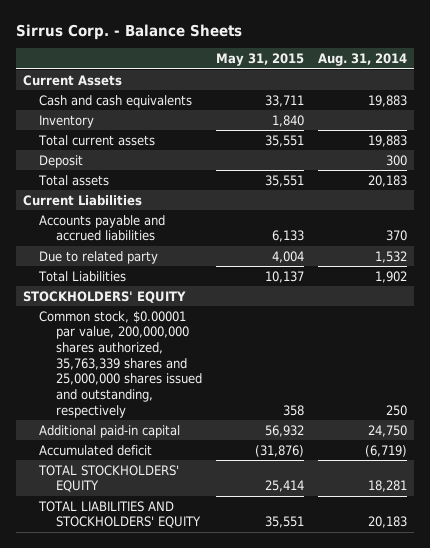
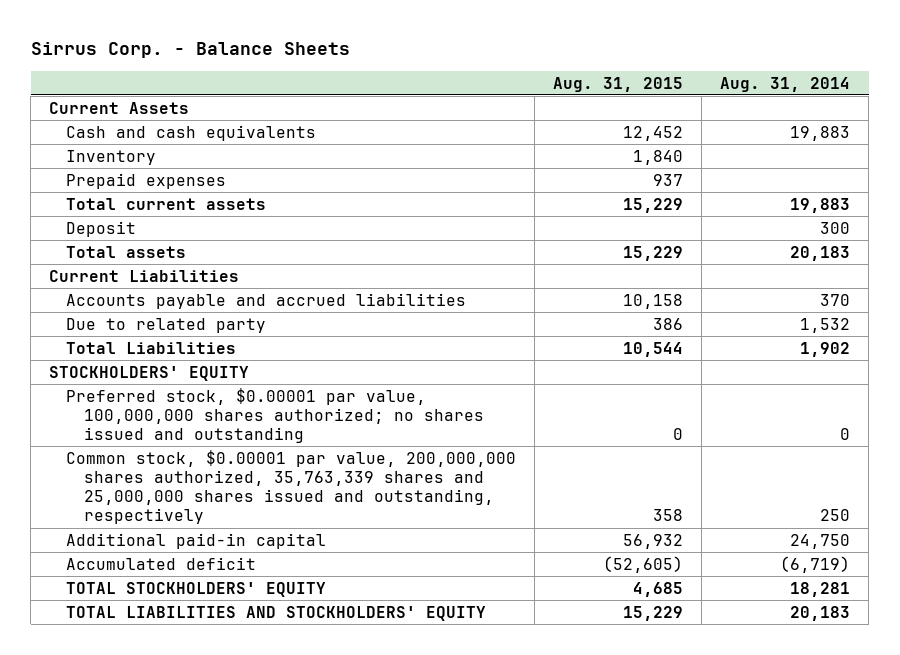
[215,53,304,67] May 31, 2015 -> none
none -> [553,76,684,92] Aug. 31, 2015
none -> [66,172,227,189] Prepaid expenses
none -> [66,387,484,444] Preferred stock, $0.00001 par value, 100,000,000 shares authorized; no shares issued and outstanding

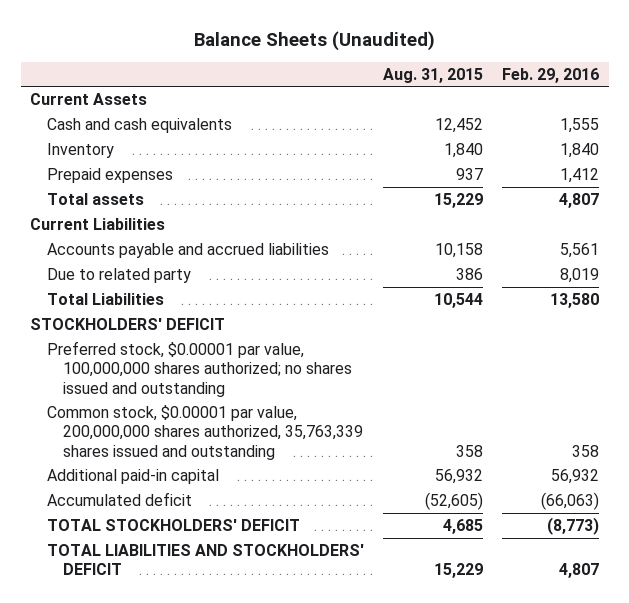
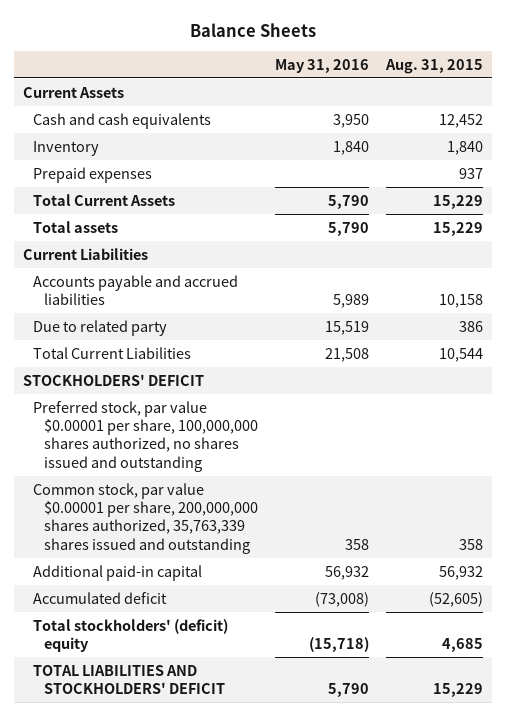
[193,30,435,51] Balance Sheets (Unaudited) -> [189,22,316,37] Balance Sheets
[502,67,600,83] Feb. 29, 2016 -> none
none -> [275,58,370,73] May 31, 2016
none -> [33,193,176,206] Total Current Assets
[46,292,164,305] Total Liabilities -> [33,346,192,359] Total Current Liabilities
[46,340,352,397] Preferred stock, $0.00001 par value, 100,000,000 shares authorized; no shares issued and outstanding -> [33,400,258,472] Preferred stock, par value $0.00001 per share, 100,000,000 shares authorized, no shares issued and outstanding
[46,404,363,460] Common stock, $0.00001 par value, 200,000,000 shares authorized, 35,763,339 shares issued and outstanding -> [33,482,258,554] Common stock, par value $0.00001 per share, 200,000,000 shares authorized, 35,763,339 shares issued and outstanding
[46,518,300,531] TOTAL STOCKHOLDERS' DEFICIT -> [33,618,229,652] Total stockholders' (deficit) equity

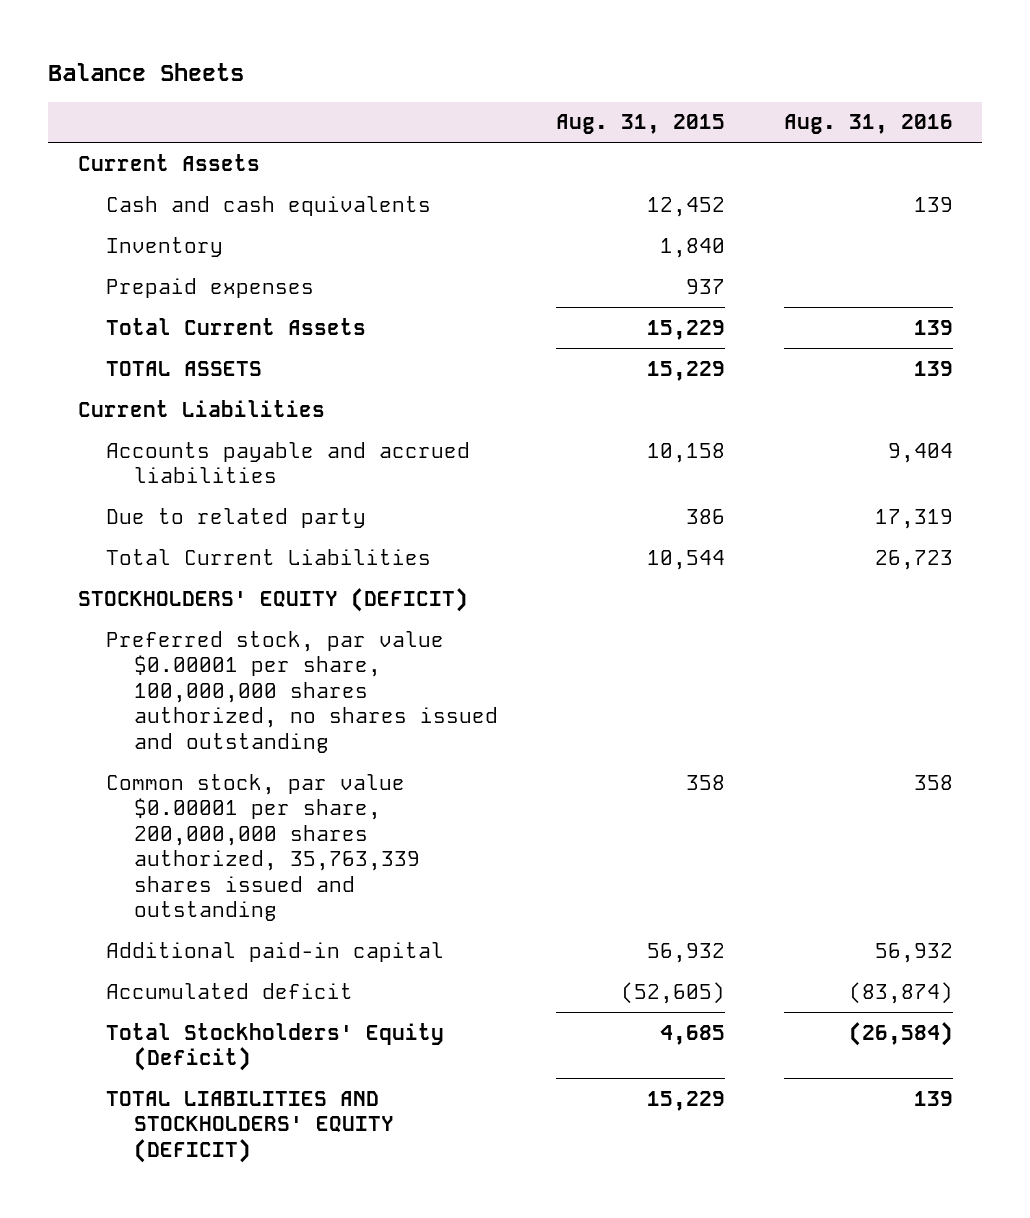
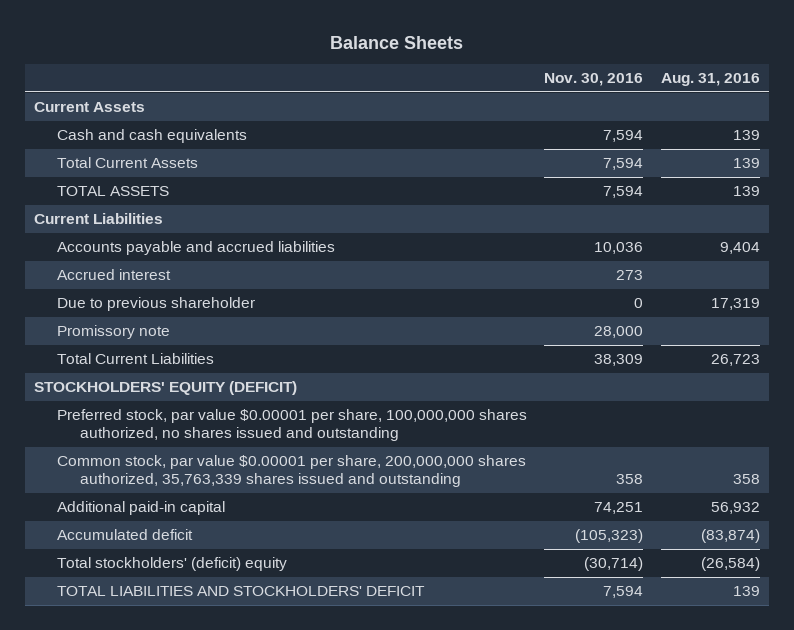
[556,114,726,135] Aug. 31, 2015 -> none
none -> [544,73,644,87] Nov. 30, 2016
[105,236,223,257] Inventory -> none
[105,277,314,298] Prepaid expenses -> none
none -> [56,269,171,281] Accrued interest
[105,507,366,528] Due to related party -> [56,297,255,312] Due to previous shareholder
none -> [56,325,170,340] Promissory note
[105,1022,444,1072] Total Stockholders' Equity (Deficit) -> [56,557,287,572] Total stockholders' (deficit) equity
[105,1090,395,1163] TOTAL LIABILITIES AND STOCKHOLDERS' EQUITY (DEFICIT) -> [56,586,425,597] TOTAL LIABILITIES AND STOCKHOLDERS' DEFICIT

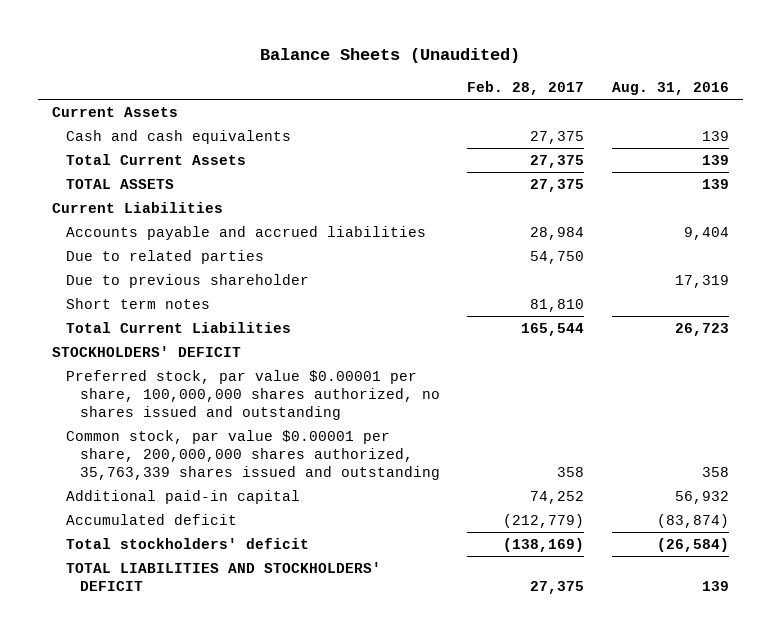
[329,35,463,49] Balance Sheets -> [260,48,521,64] Balance Sheets (Unaudited)
[544,73,644,87] Nov. 30, 2016 -> none
none -> [467,80,585,95] Feb. 28, 2017
[56,269,171,281] Accrued interest -> none
none -> [65,249,264,264] Due to related parties
[56,325,170,340] Promissory note -> [65,297,210,309] Short term notes
[33,381,297,396] STOCKHOLDERS' EQUITY (DEFICIT) -> [51,345,241,357] STOCKHOLDERS' DEFICIT
[56,557,287,572] Total stockholders' (deficit) equity -> [65,537,309,549] Total stockholders' deficit

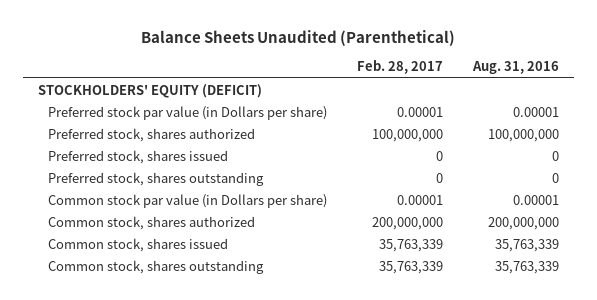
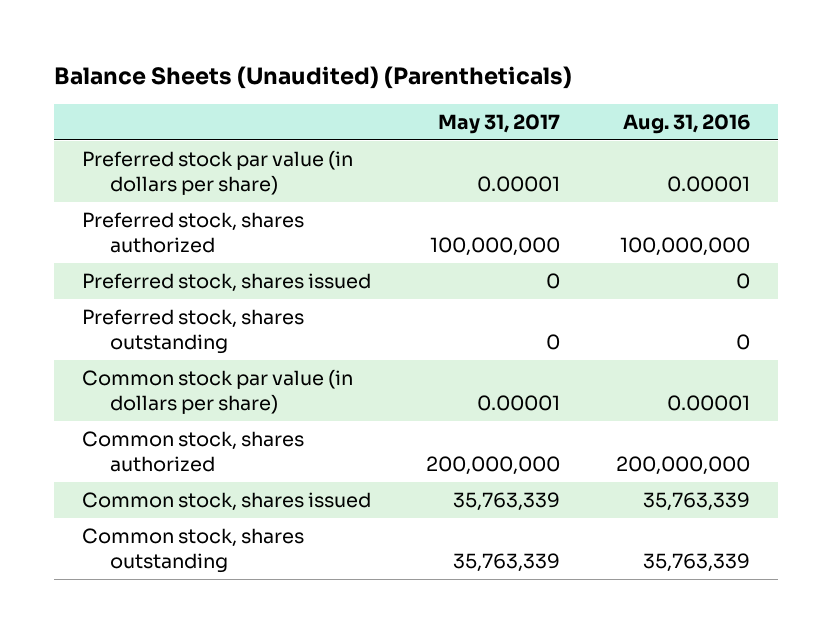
[141,29,456,46] Balance Sheets Unaudited (Parenthetical) -> [53,65,572,89] Balance Sheets (Unaudited) (Parentheticals)
[357,60,444,75] Feb. 28, 2017 -> none
none -> [438,113,561,134] May 31, 2017
[37,83,262,98] STOCKHOLDERS' EQUITY (DEFICIT) -> none
[48,105,328,120] Preferred stock par value (in Dollars per share) -> [81,150,353,195] Preferred stock par value (in dollars per share)
[48,193,328,208] Common stock par value (in Dollars per share) -> [81,369,353,414] Common stock par value (in dollars per share)

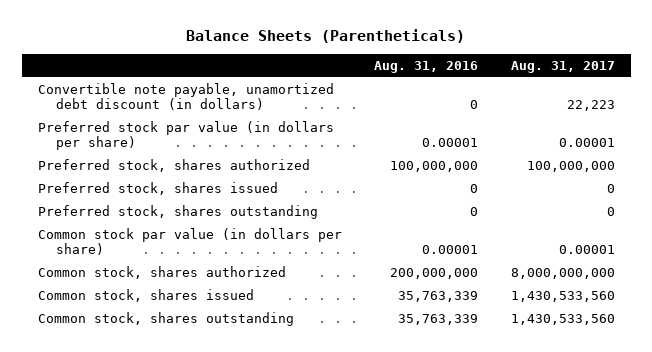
[53,65,572,89] Balance Sheets (Unaudited) (Parentheticals) -> [186,29,466,44] Balance Sheets (Parentheticals)
[438,113,561,134] May 31, 2017 -> none
none -> [510,60,615,73] Aug. 31, 2017
none -> [37,83,334,111] Convertible note payable, unamortized debt discount (in dollars)

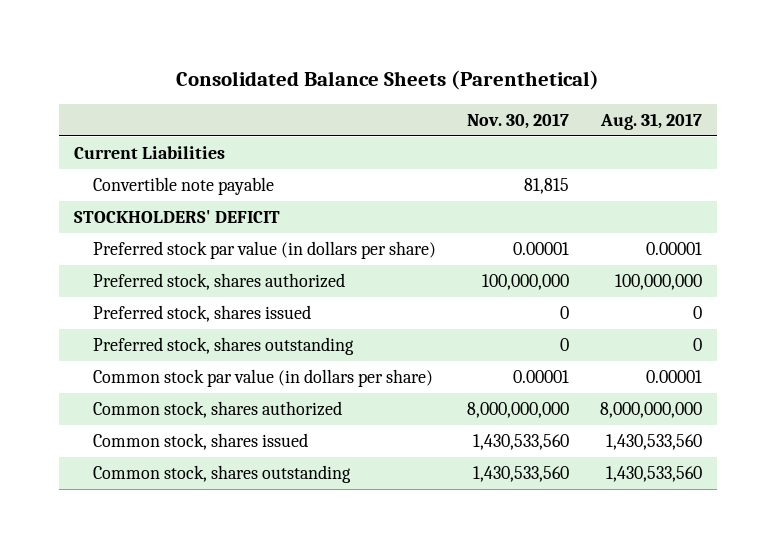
[186,29,466,44] Balance Sheets (Parentheticals) -> [175,70,599,91] Consolidated Balance Sheets (Parenthetical)
[374,60,479,73] Aug. 31, 2016 -> none
none -> [467,112,570,129] Nov. 30, 2017
[37,83,334,111] Convertible note payable, unamortized debt discount (in dollars) -> none
none -> [73,146,225,160] Current Liabilities
none -> [93,177,275,196] Convertible note payable
none -> [73,210,280,224] STOCKHOLDERS' DEFICIT

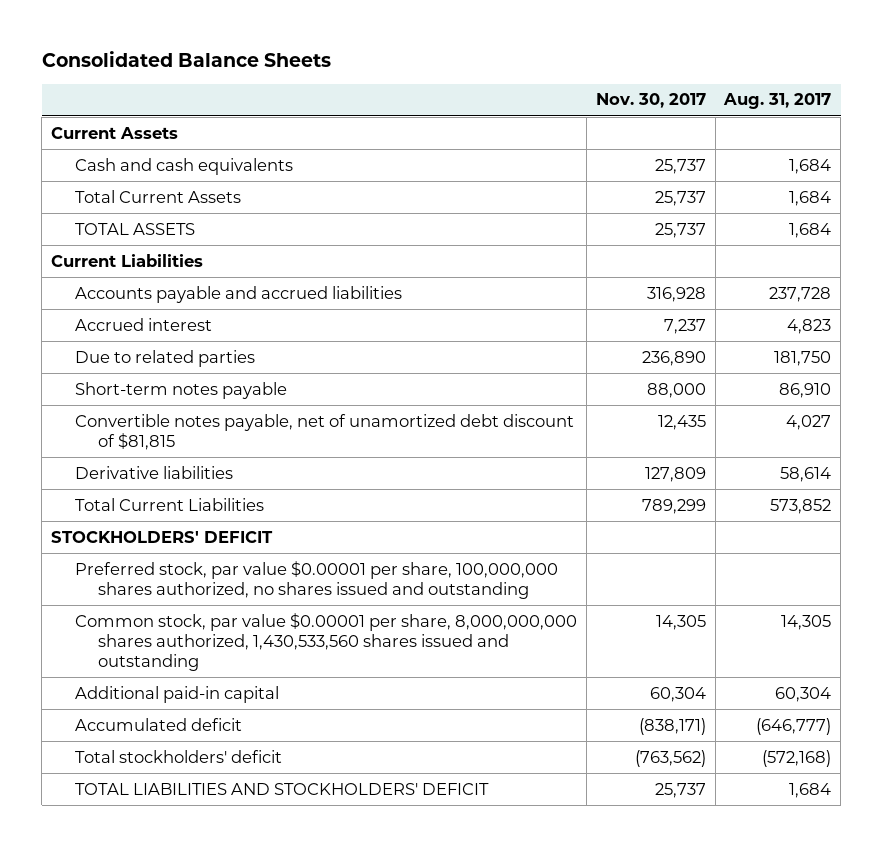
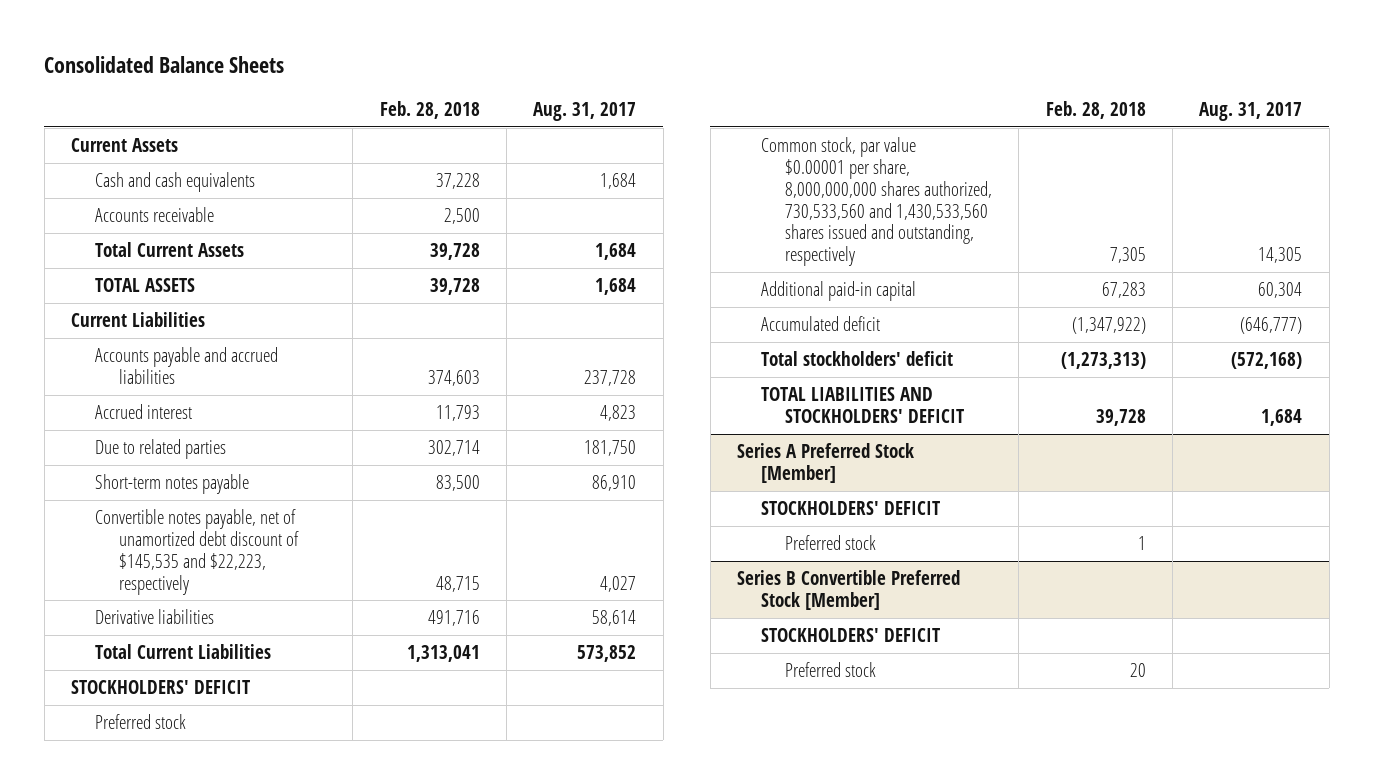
[595,93,706,109] Nov. 30, 2017 -> none
none -> [379,101,480,120] Feb. 28, 2018
none -> [94,207,214,223] Accounts receivable
[74,413,574,450] Convertible notes payable, net of unamortized debt discount of $81,815 -> [94,509,299,595] Convertible notes payable, net of unamortized debt discount of $145,535 and $22,223, respectively
[74,560,558,599] Preferred stock, par value $0.00001 per share, 100,000,000 shares authorized, no shares issued and outstanding -> [94,714,186,730] Preferred stock
[74,612,577,672] Common stock, par value $0.00001 per share, 8,000,000,000 shares authorized, 1,430,533,560 shares issued and outstanding -> [761,137,992,267] Common stock, par value $0.00001 per share, 8,000,000,000 shares authorized, 730,533,560 and 1,430,533,560 shares issued and outstanding, respectively
none -> [737,443,915,483] Series A Preferred Stock [Member]
none -> [761,501,941,516] STOCKHOLDERS' DEFICIT
none -> [784,535,876,551] Preferred stock
none -> [737,570,961,610] Series B Convertible Preferred Stock [Member]
none -> [761,628,941,643] STOCKHOLDERS' DEFICIT
none -> [784,662,876,678] Preferred stock

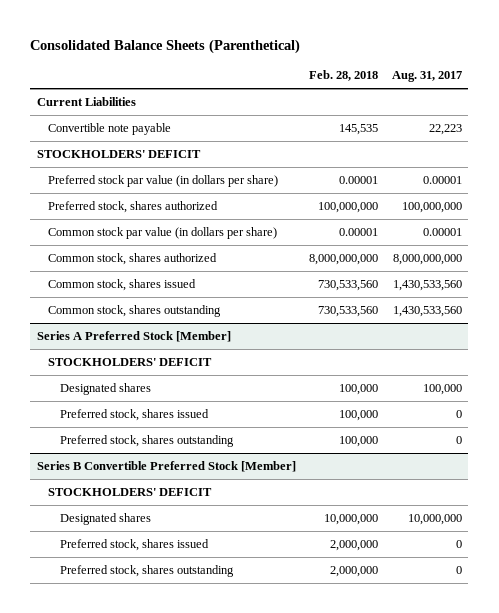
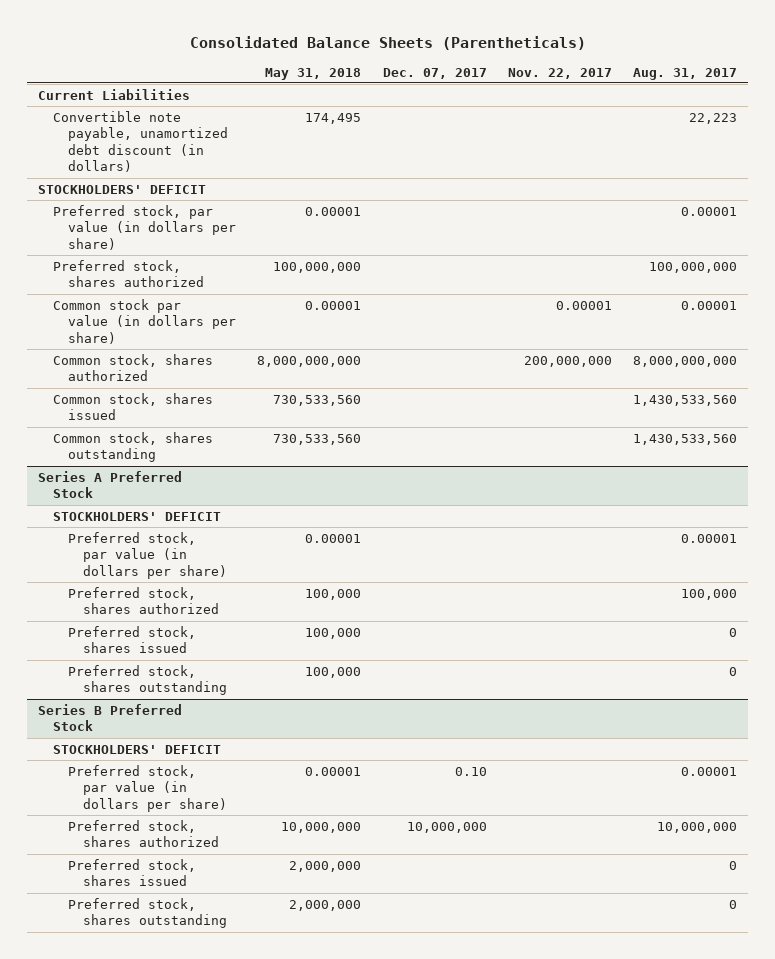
[30,38,301,54] Consolidated Balance Sheets (Parenthetical) -> [189,35,586,50] Consolidated Balance Sheets (Parentheticals)
[309,70,379,82] Feb. 28, 2018 -> none
none -> [265,67,362,80] May 31, 2018
none -> [382,67,487,79] Dec. 07, 2017
none -> [508,67,613,79] Nov. 22, 2017
[48,123,172,136] Convertible note payable -> [52,110,228,173] Convertible note payable, unamortized debt discount (in dollars)
[48,175,279,188] Preferred stock par value (in dollars per share) -> [52,204,236,250] Preferred stock, par value (in dollars per share)
[37,331,232,343] Series A Preferred Stock [Member] -> [37,470,182,499] Series A Preferred Stock
[59,383,151,396] Designated shares -> none
none -> [67,531,227,579] Preferred stock, par value (in dollars per share)
none -> [67,586,219,615] Preferred stock, shares authorized
[37,461,297,473] Series B Convertible Preferred Stock [Member] -> [37,703,182,732] Series B Preferred Stock
[59,513,151,526] Designated shares -> none
none -> [67,764,227,812] Preferred stock, par value (in dollars per share)
none -> [67,819,219,848] Preferred stock, shares authorized

